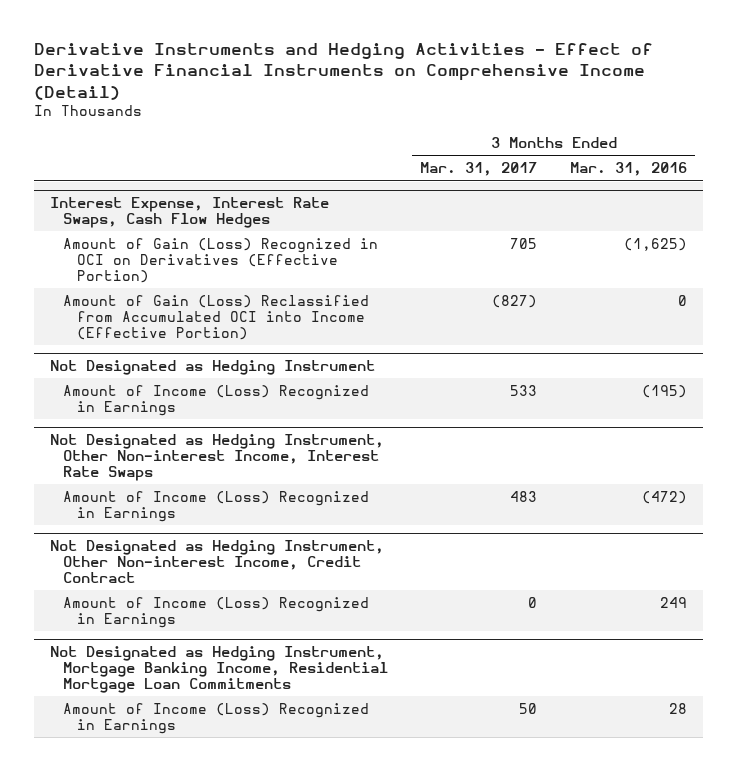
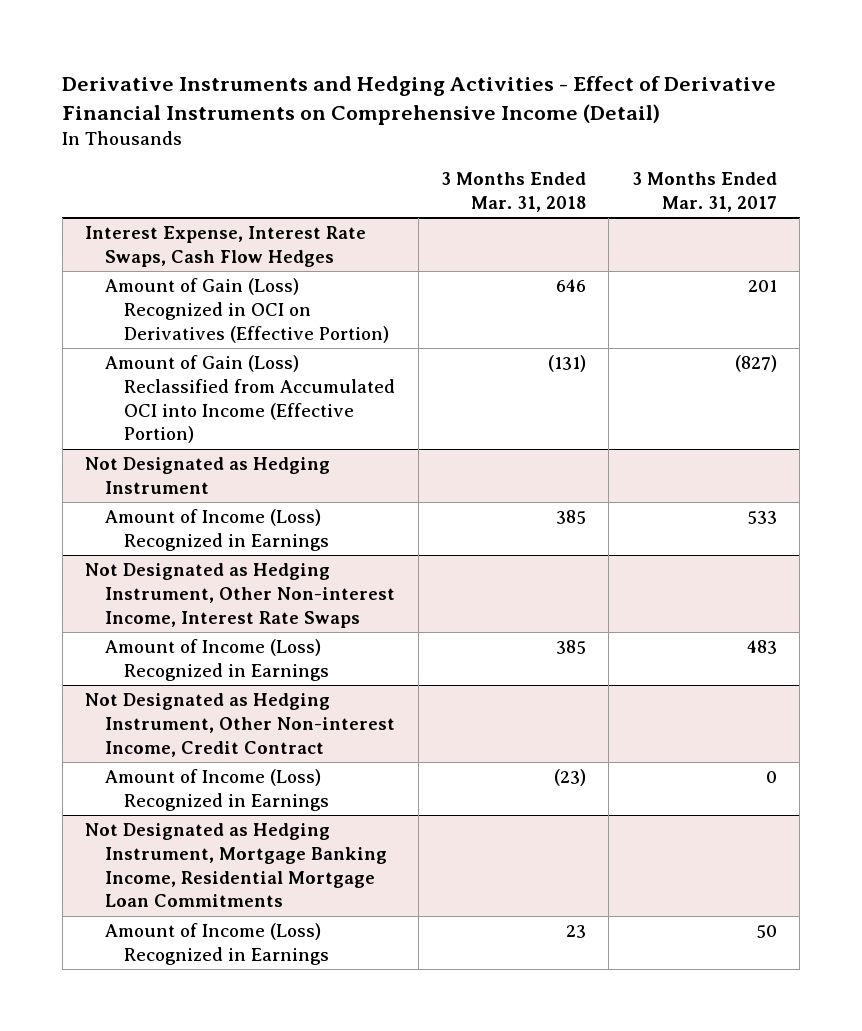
[569,162,687,177] Mar. 31, 2016 -> none
none -> [441,172,587,213] 3 Months Ended Mar. 31, 2018
[510,237,538,249] 705 -> [747,280,777,293] 201

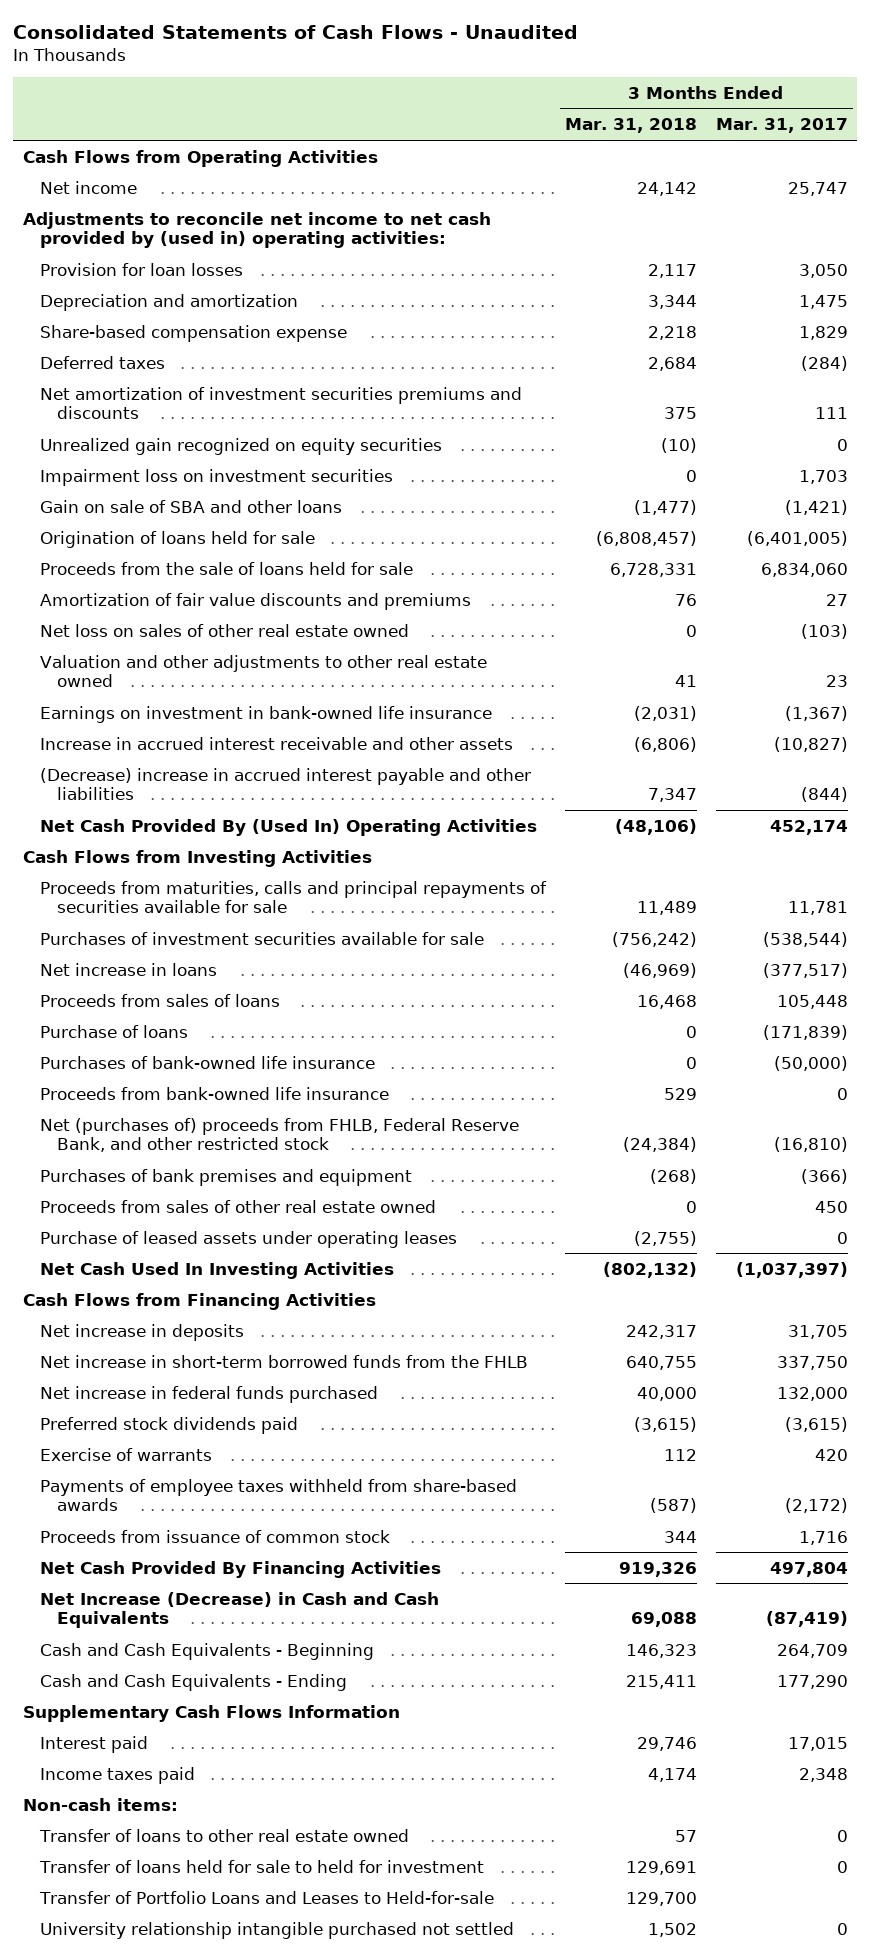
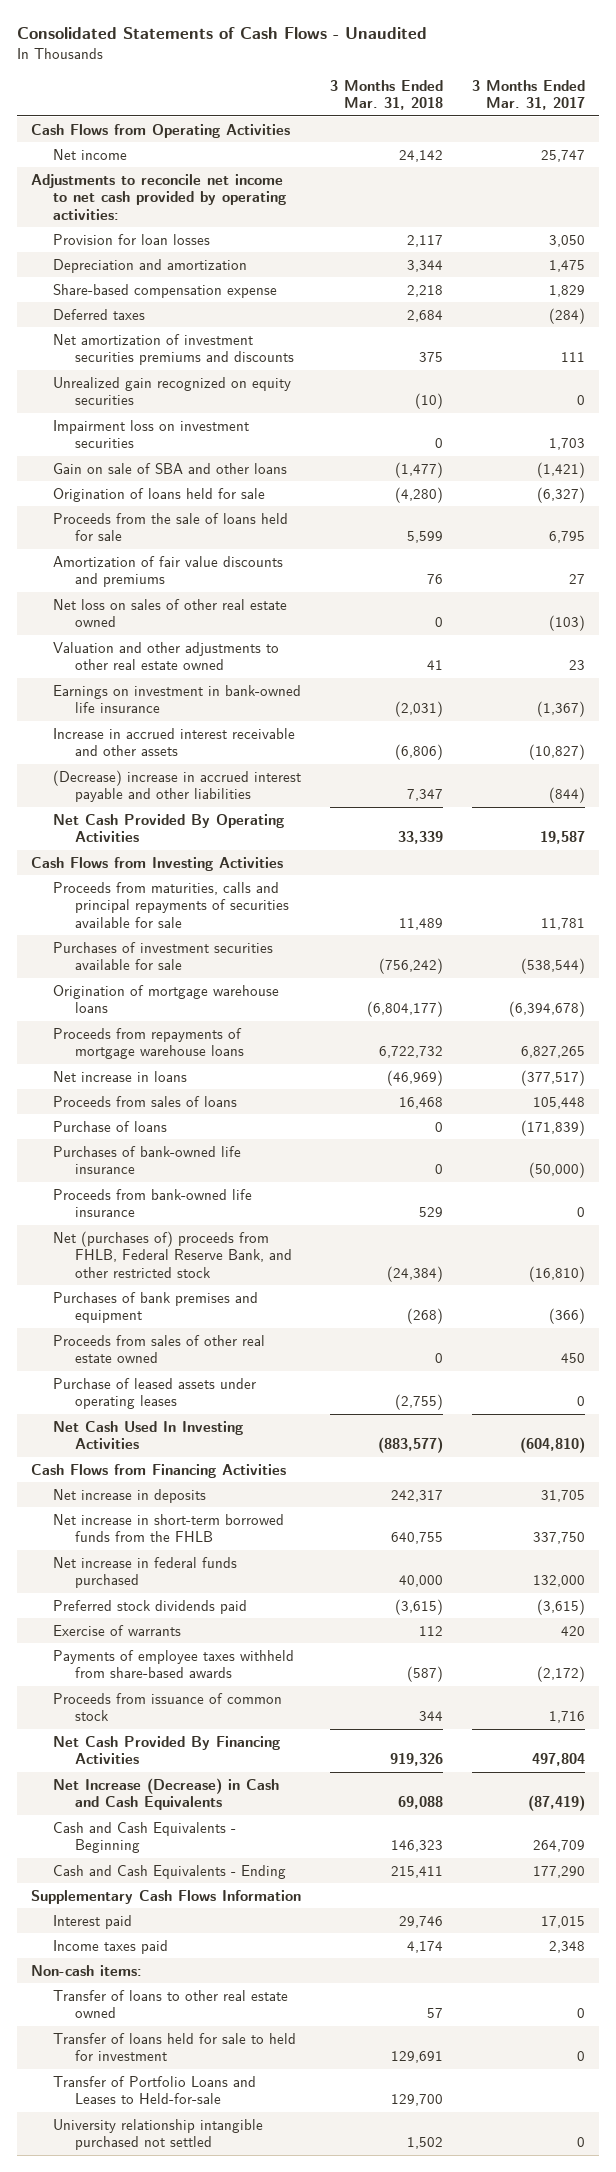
[22,211,491,249] Adjustments to reconcile net income to net cash provided by (used in) operating activities: -> [31,173,287,220] Adjustments to reconcile net income to net cash provided by operating activities:
[595,530,697,546] (6,808,457) -> [395,486,444,503] (4,280)
[746,530,848,546] (6,401,005) -> [536,486,585,503] (6,327)
[609,562,697,577] 6,728,331 -> [407,531,444,544] 5,599
[760,562,848,577] 6,834,060 -> [548,531,585,544] 6,795
[39,818,537,836] Net Cash Provided By (Used In) Operating Activities -> [53,813,285,843] Net Cash Provided By Operating Activities
[614,818,697,835] (48,106) -> [398,831,444,845] 33,339
[769,819,848,835] 452,174 -> [539,831,585,845] 19,587
none -> [53,984,280,1014] Origination of mortgage warehouse loans
none -> [53,1027,245,1060] Proceeds from repayments of mortgage warehouse loans
[602,1261,697,1278] (802,132) -> [378,1437,444,1454] (883,577)
[735,1261,848,1278] (1,037,397) -> [519,1437,585,1454] (604,810)

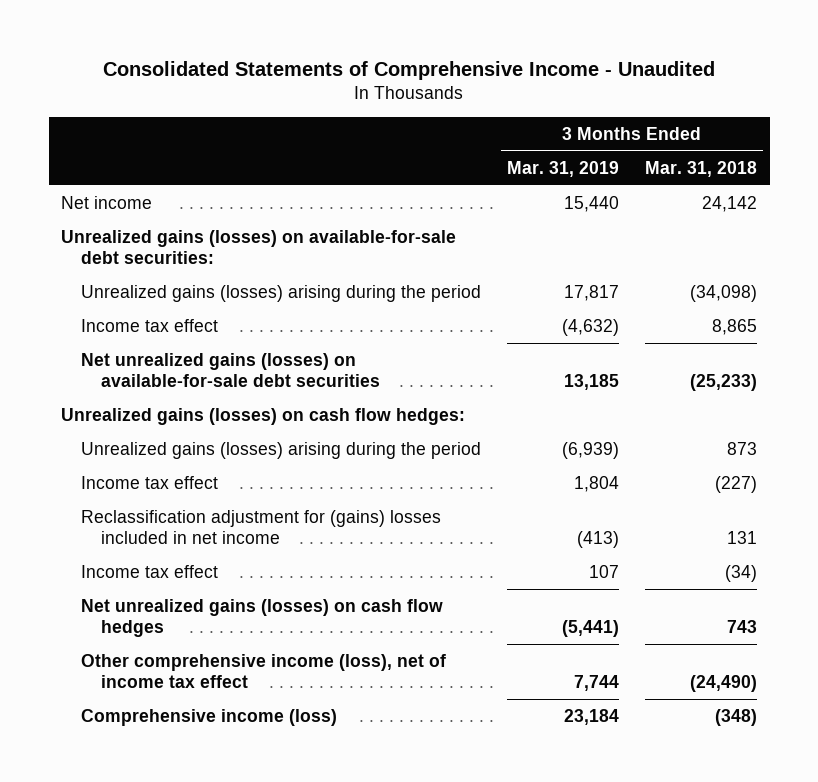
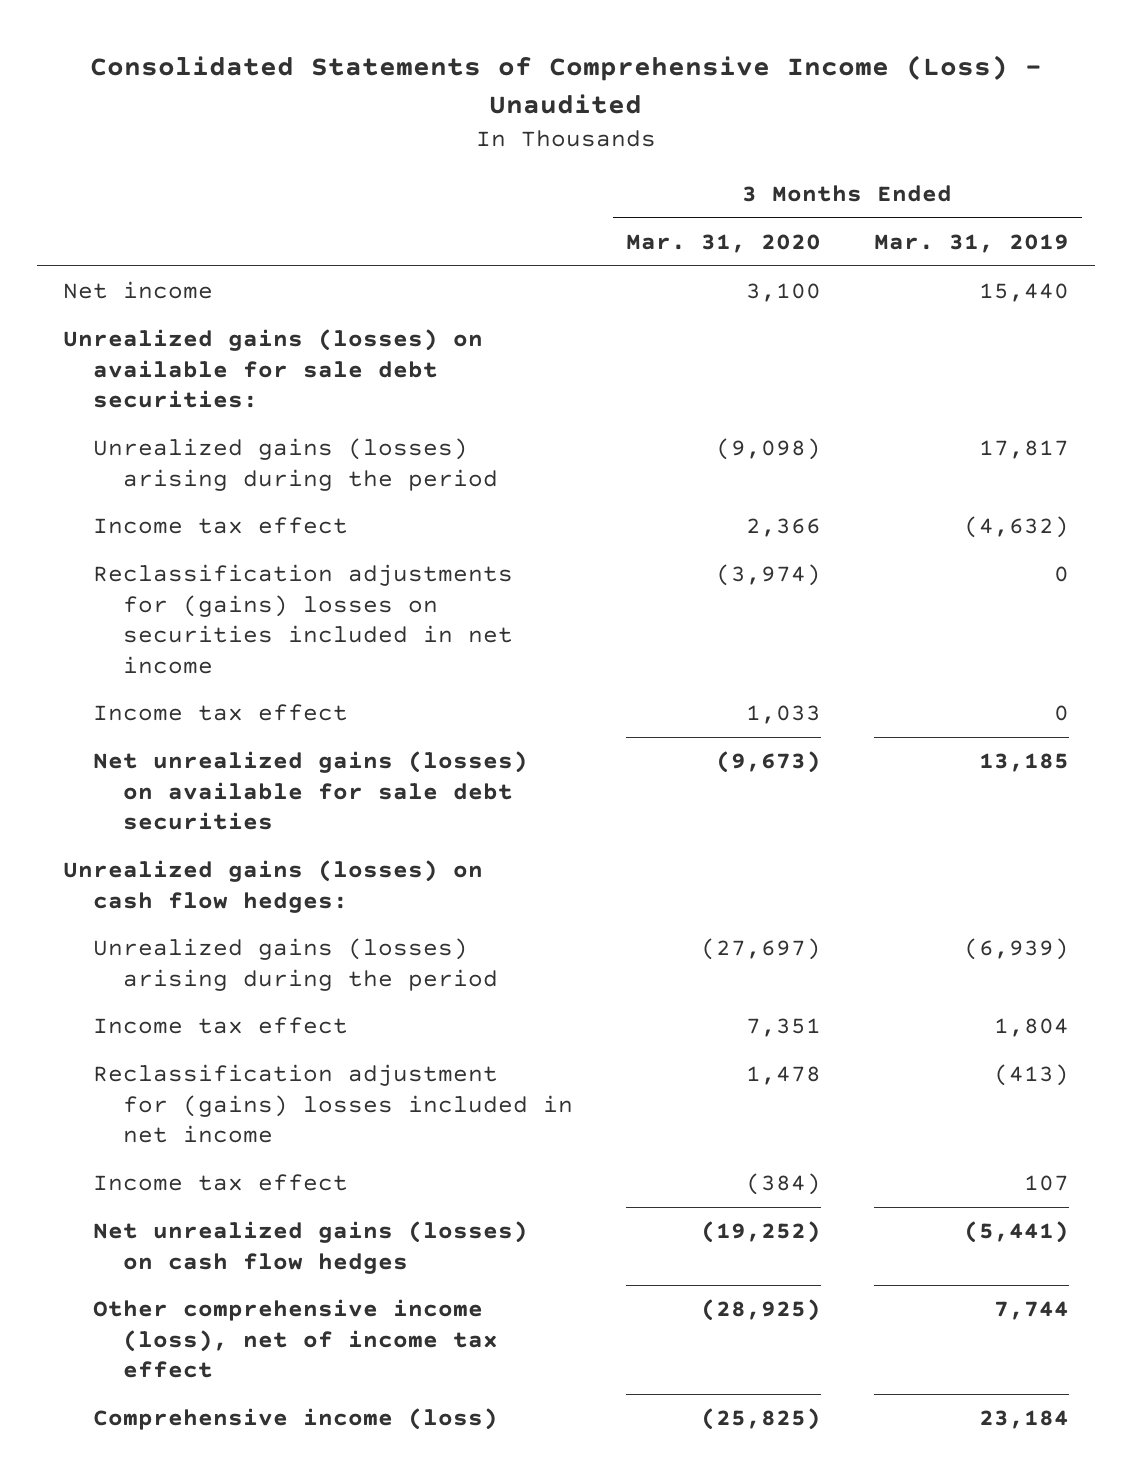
[103,60,716,80] Consolidated Statements of Comprehensive Income - Unaudited -> [90,54,1043,114] Consolidated Statements of Comprehensive Income (Loss) - Unaudited
[644,160,757,177] Mar. 31, 2018 -> none
none -> [625,234,821,254] Mar. 31, 2020
[61,230,457,265] Unrealized gains (losses) on available-for-sale debt securities: -> [63,329,484,409] Unrealized gains (losses) on available for sale debt securities:
none -> [93,564,514,674] Reclassification adjustments for (gains) losses on securities included in net income
none -> [93,704,349,722] Income tax effect
[81,353,381,388] Net unrealized gains (losses) on available-for-sale debt securities -> [93,751,529,831] Net unrealized gains (losses) on available for sale debt securities

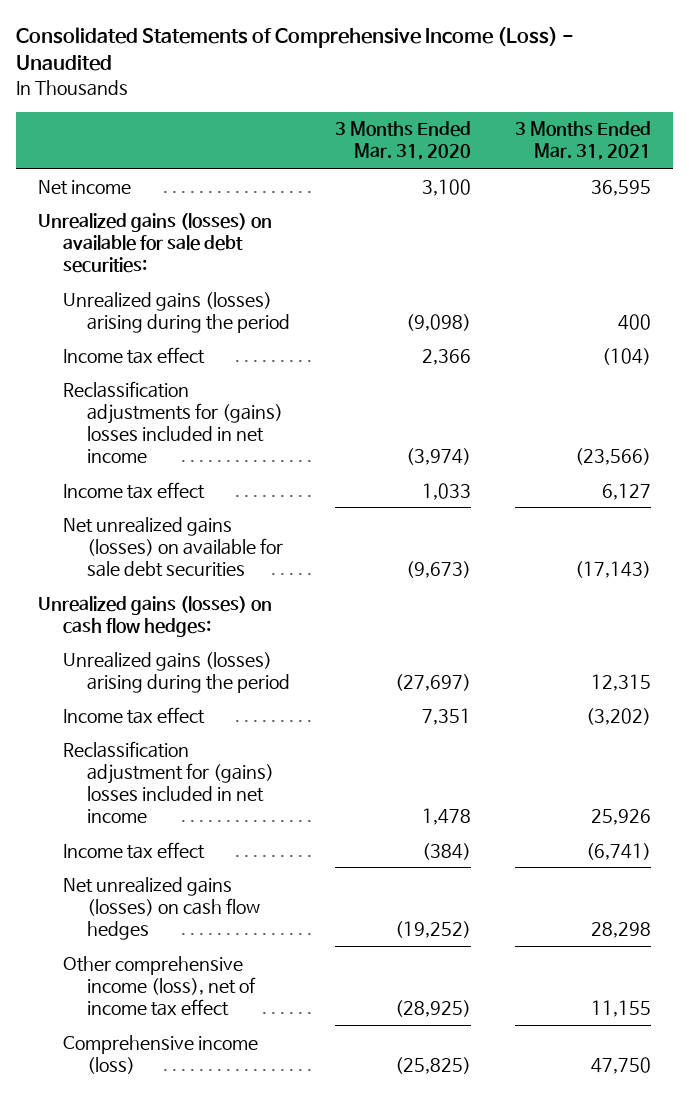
[873,234,1069,254] Mar. 31, 2019 -> none
none -> [514,121,651,161] 3 Months Ended Mar. 31, 2021
[93,564,514,674] Reclassification adjustments for (gains) losses on securities included in net income -> [62,380,284,463] Reclassification adjustments for (gains) losses included in net income

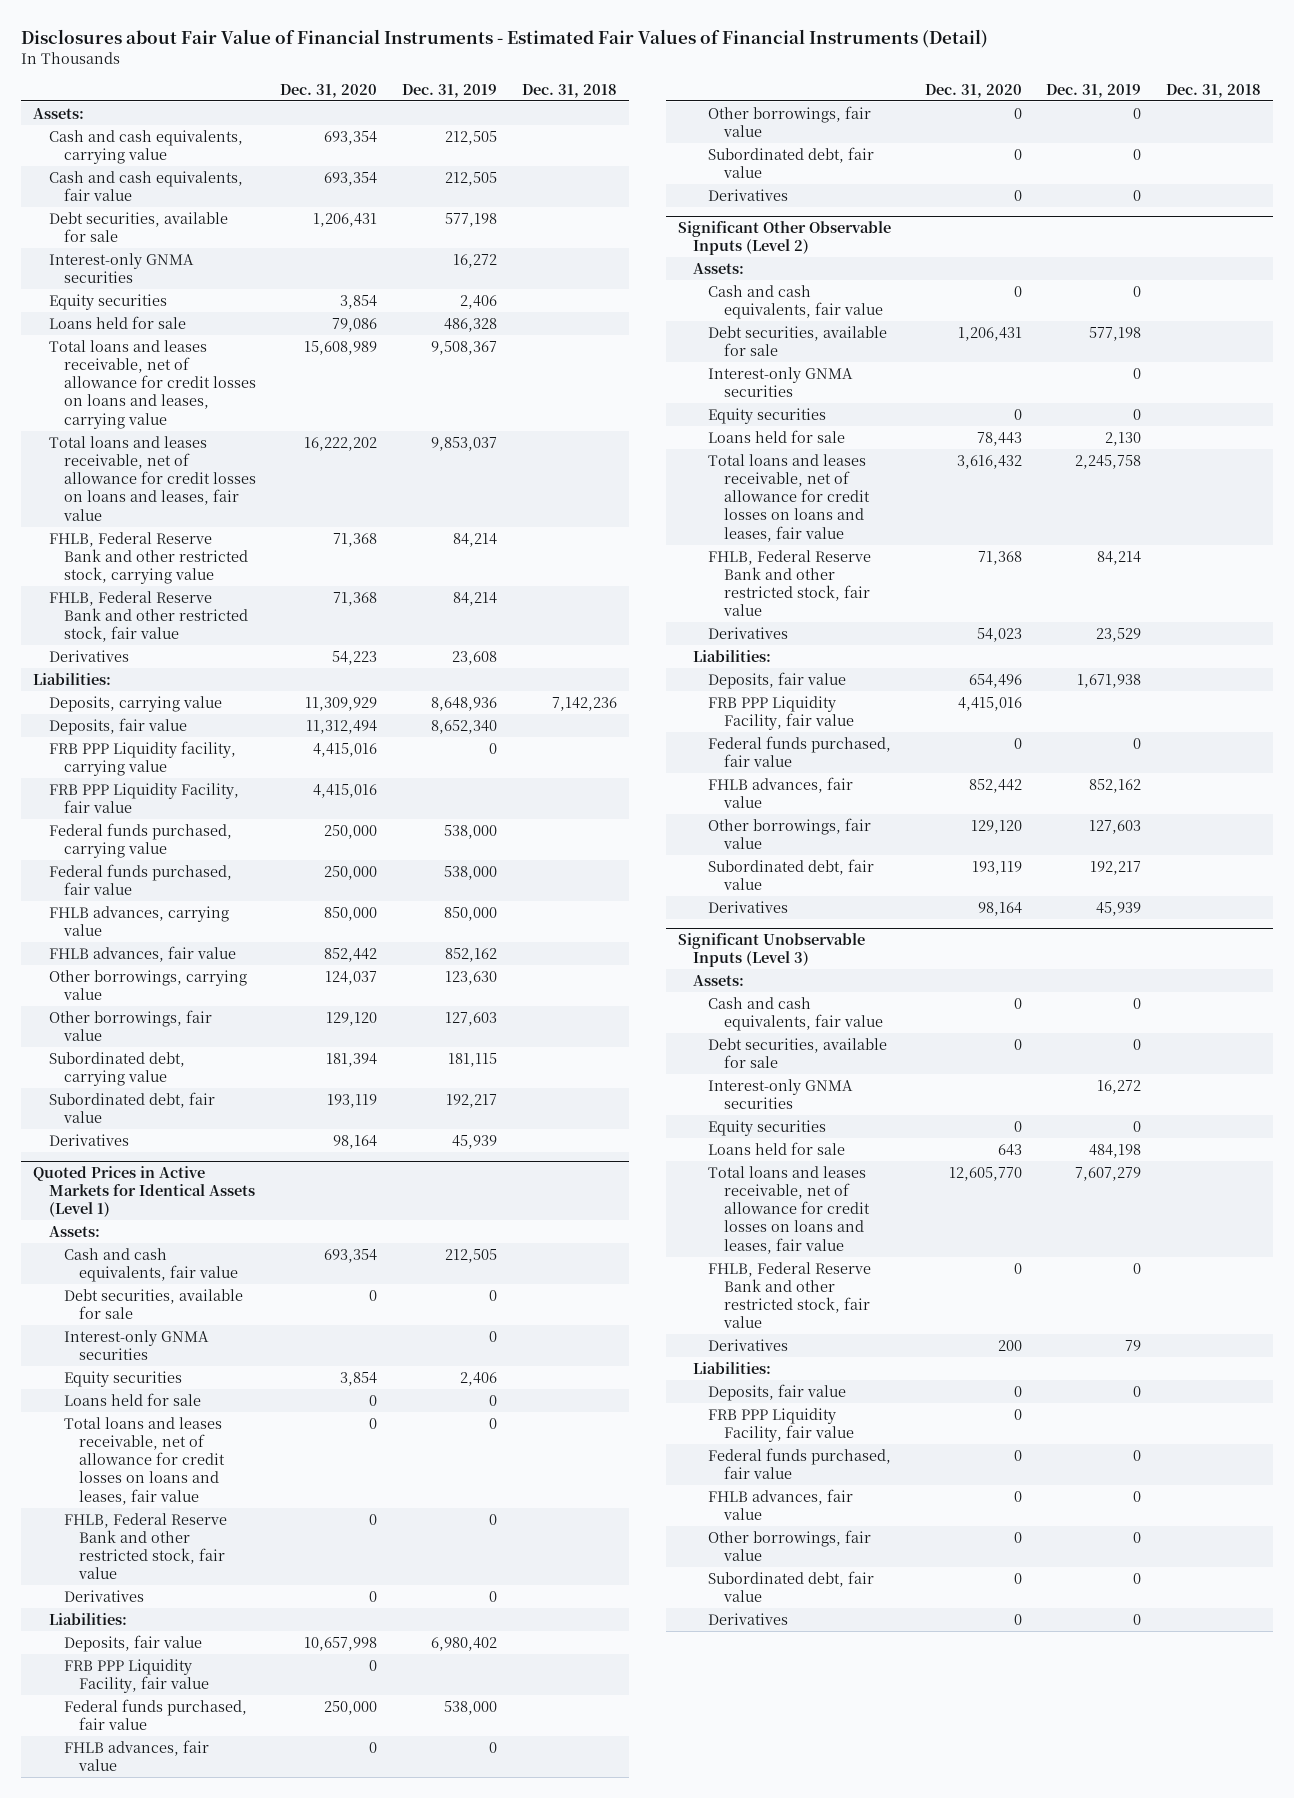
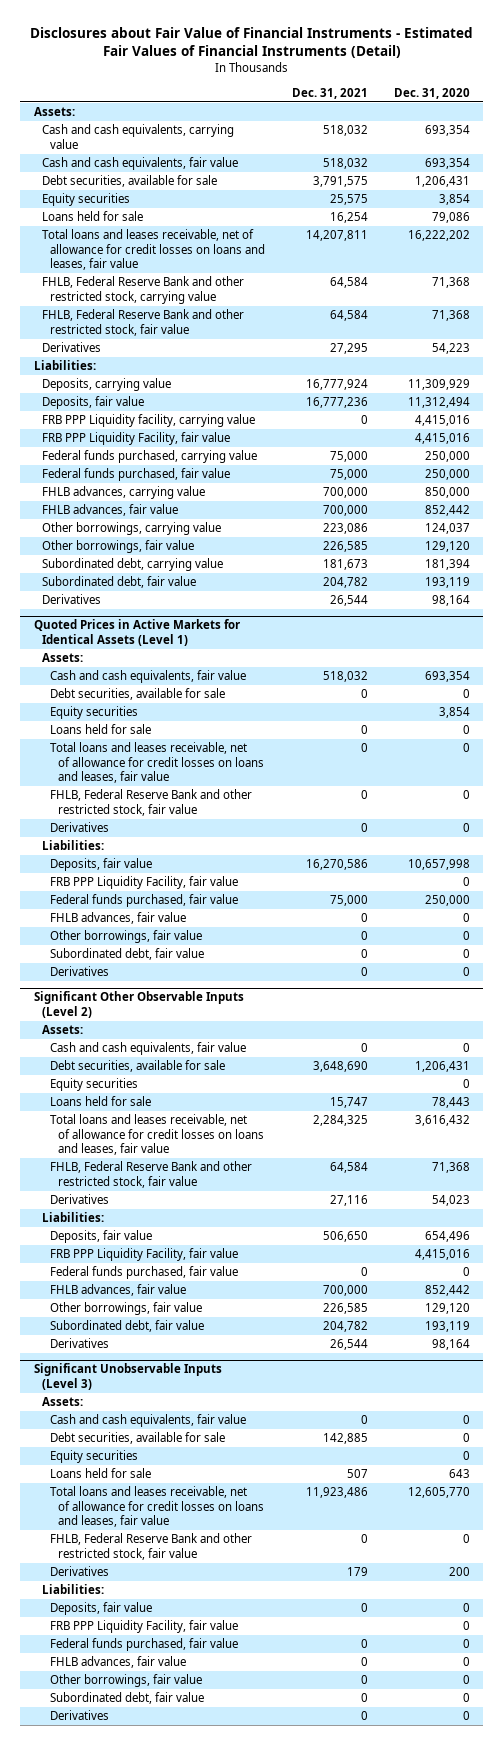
[402,83,498,98] Dec. 31, 2019 -> none
[521,83,617,98] Dec. 31, 2018 -> none
none -> [291,87,368,99] Dec. 31, 2021
[48,252,194,283] Interest-only GNMA securities -> none
[48,339,256,429] Total loans and leases receivable, net of allowance for credit losses on loans and leases, carrying value -> none
[63,1329,209,1360] Interest-only GNMA securities -> none
[708,366,854,397] Interest-only GNMA securities -> none
[708,1078,854,1109] Interest-only GNMA securities -> none

